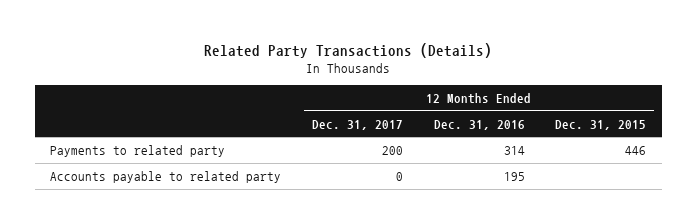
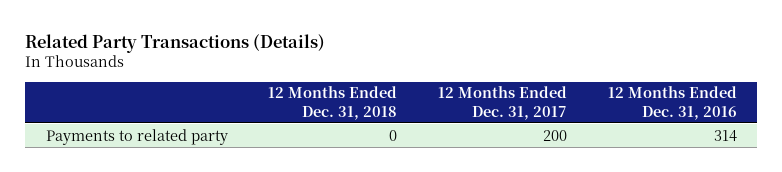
[555,119,647,130] Dec. 31, 2015 -> none
none -> [268,86,398,120] 12 Months Ended Dec. 31, 2018
[50,170,282,183] Accounts payable to related party -> none

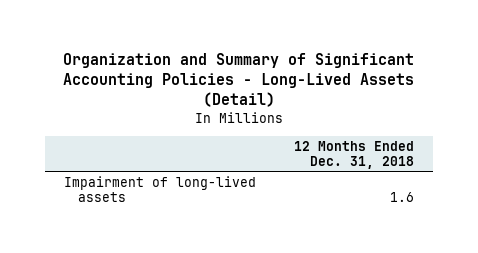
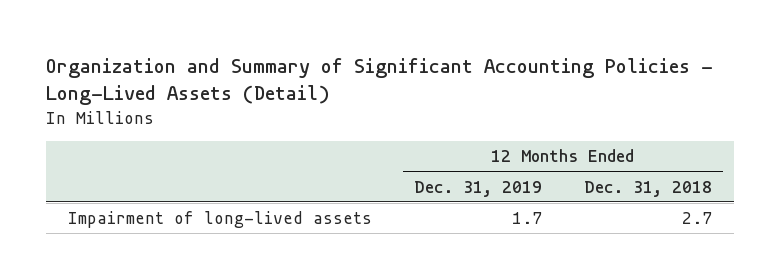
none -> [413,180,542,197] Dec. 31, 2019
[389,192,414,203] 1.6 -> [682,212,713,225] 2.7

